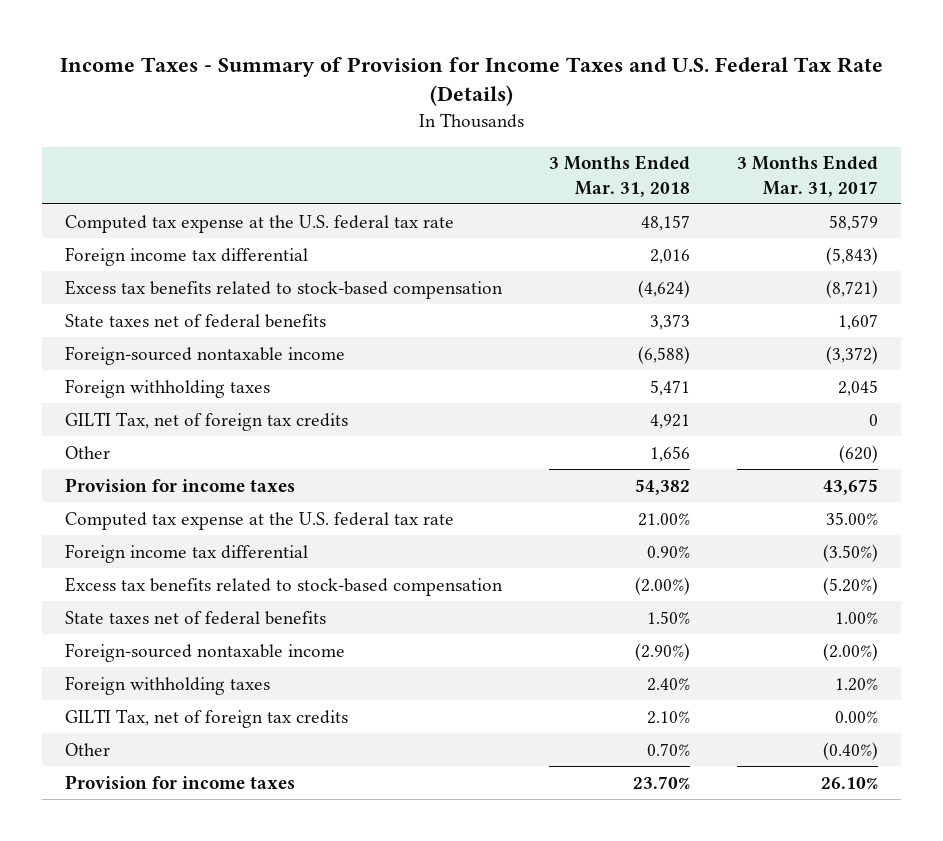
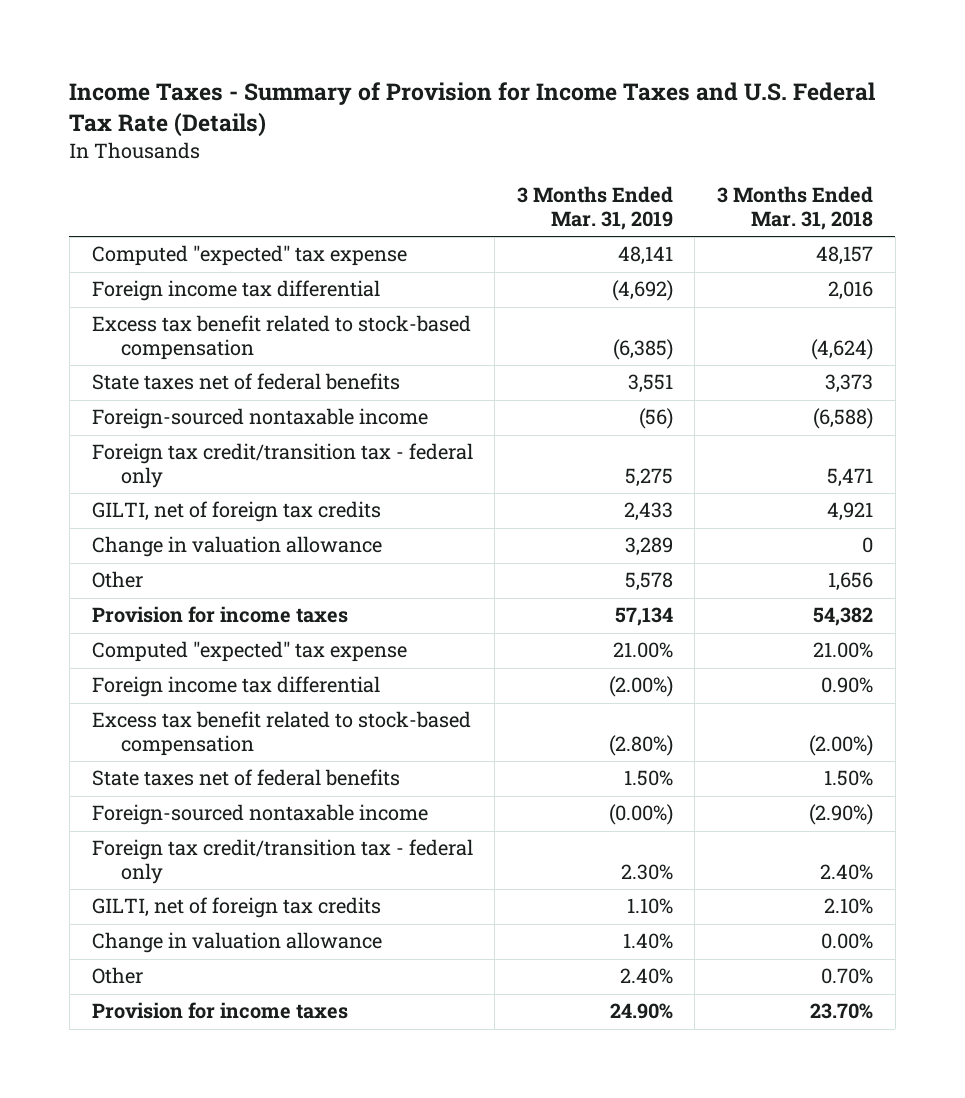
[736,155,878,197] 3 Months Ended Mar. 31, 2017 -> none
none -> [516,186,673,230] 3 Months Ended Mar. 31, 2019
[65,214,455,233] Computed tax expense at the U.S. federal tax rate -> [91,245,407,267] Computed "expected" tax expense
[65,279,504,299] Excess tax benefits related to stock-based compensation -> [91,315,471,360] Excess tax benefit related to stock-based compensation
[65,378,271,398] Foreign withholding taxes -> [91,443,473,488] Foreign tax credit/transition tax - federal only
[65,411,349,431] GILTI Tax, net of foreign tax credits -> [91,501,381,523] GILTI, net of foreign tax credits
none -> [91,536,382,558] Change in valuation allowance
[65,511,455,530] Computed tax expense at the U.S. federal tax rate -> [91,641,407,663] Computed "expected" tax expense
[65,576,504,596] Excess tax benefits related to stock-based compensation -> [91,711,471,756] Excess tax benefit related to stock-based compensation
[65,675,271,695] Foreign withholding taxes -> none
none -> [91,839,473,884] Foreign tax credit/transition tax - federal only
[65,708,349,728] GILTI Tax, net of foreign tax credits -> [91,897,381,919] GILTI, net of foreign tax credits
none -> [91,932,382,954] Change in valuation allowance

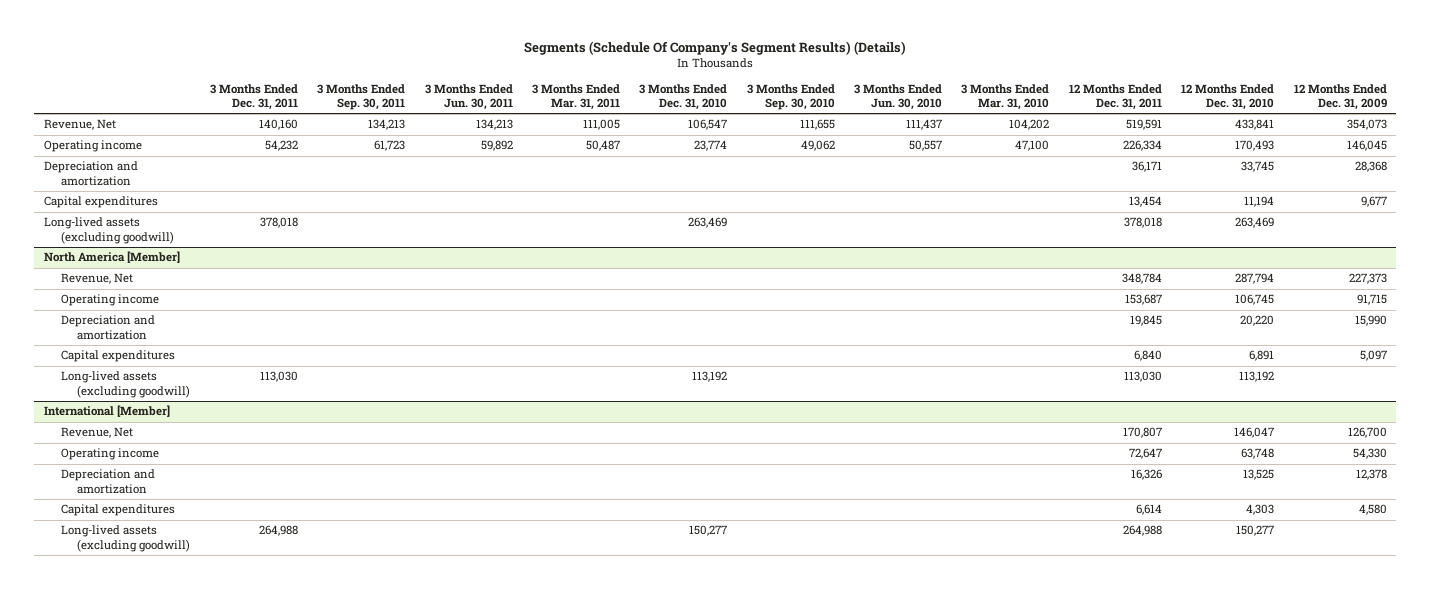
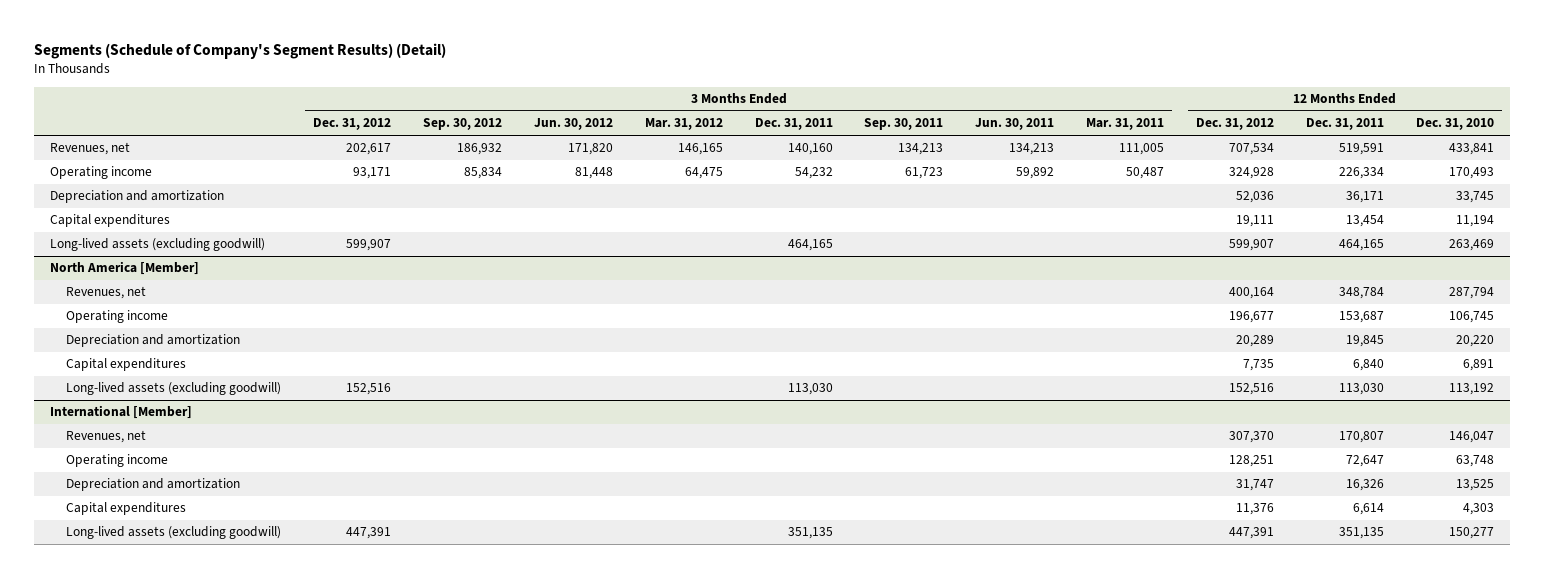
[524,40,907,55] Segments (Schedule Of Company's Segment Results) (Details) -> [34,43,447,60] Segments (Schedule of Company's Segment Results) (Detail)
[639,84,728,111] 3 Months Ended Dec. 31, 2010 -> none
[746,84,835,111] 3 Months Ended Sep. 30, 2010 -> none
[854,84,943,111] 3 Months Ended Jun. 30, 2010 -> none
[961,84,1050,111] 3 Months Ended Mar. 31, 2010 -> none
[1293,84,1387,111] 12 Months Ended Dec. 31, 2009 -> none
none -> [313,118,392,131] Dec. 31, 2012
none -> [422,118,502,131] Sep. 30, 2012
none -> [533,118,613,131] Jun. 30, 2012
none -> [644,118,723,131] Mar. 31, 2012
none -> [1196,118,1275,131] Dec. 31, 2012
[43,119,116,131] Revenue, Net -> [50,142,131,156] Revenues, net
[259,217,298,229] 378,018 -> [787,239,833,252] 464,165
[1123,217,1162,229] 378,018 -> [1338,239,1384,252] 464,165
[60,273,133,285] Revenue, Net -> [66,286,147,300] Revenues, net
[60,427,133,439] Revenue, Net -> [66,430,147,444] Revenues, net
[258,525,298,537] 264,988 -> [787,527,833,540] 351,135
[1122,525,1162,537] 264,988 -> [1338,527,1384,540] 351,135

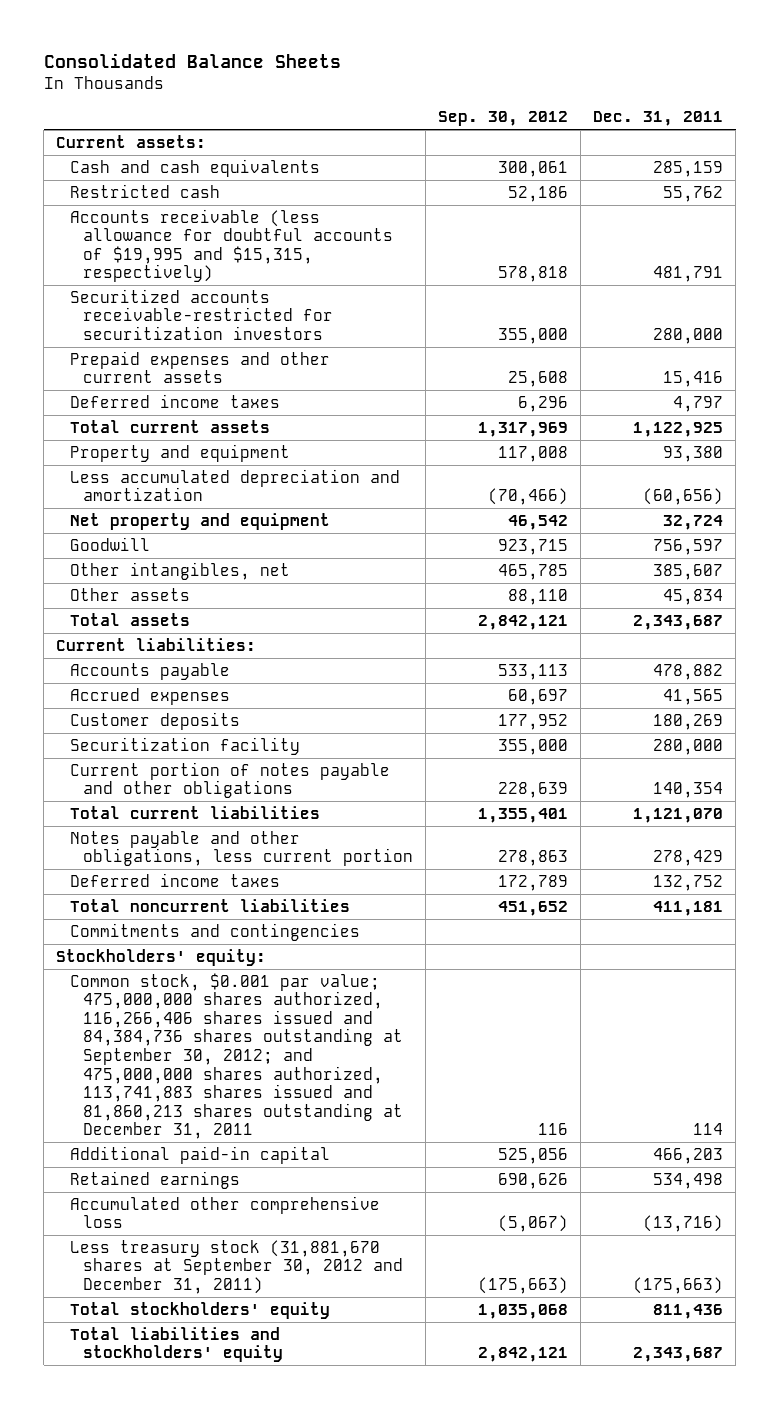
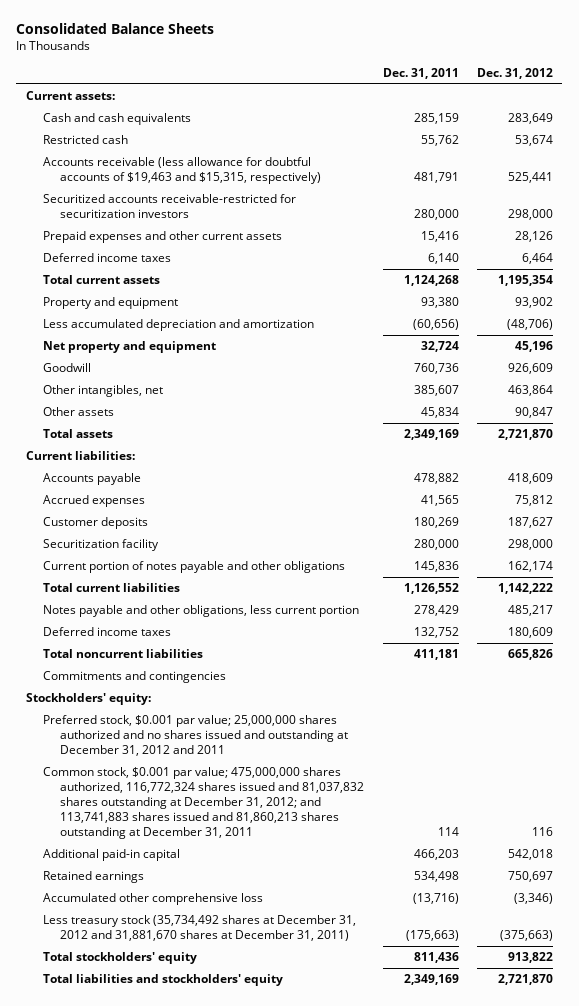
[438,111,569,127] Sep. 30, 2012 -> none
none -> [476,67,553,79] Dec. 31, 2012
[69,208,394,283] Accounts receivable (less allowance for doubtful accounts of $19,995 and $15,315, respectively) -> [42,157,322,185] Accounts receivable (less allowance for doubtful accounts of $19,463 and $15,315, respectively)
[673,395,724,412] 4,797 -> [427,253,459,265] 6,140
[633,421,724,437] 1,122,925 -> [403,275,459,287] 1,124,268
[653,538,724,555] 756,597 -> [413,363,459,375] 760,736
[633,614,724,630] 2,343,687 -> [403,429,459,441] 2,349,169
[653,782,724,799] 140,354 -> [413,561,459,573] 145,836
[633,807,724,823] 1,121,070 -> [403,583,459,595] 1,126,552
none -> [42,715,349,757] Preferred stock, $0.001 par value; 25,000,000 shares authorized and no shares issued and outstanding at December 31, 2012 and 2011
[69,972,404,1140] Common stock, $0.001 par value; 475,000,000 shares authorized, 116,266,406 shares issued and 84,384,736 shares outstanding at September 30, 2012; and 475,000,000 shares authorized, 113,741,883 shares issued and 81,860,213 shares outstanding at December 31, 2011 -> [42,767,365,840] Common stock, $0.001 par value; 475,000,000 shares authorized, 116,772,324 shares issued and 81,037,832 shares outstanding at December 31, 2012; and 113,741,883 shares issued and 81,860,213 shares outstanding at December 31, 2011
[69,1239,404,1294] Less treasury stock (31,881,670 shares at September 30, 2012 and December 31, 2011) -> [42,915,356,942] Less treasury stock (35,734,492 shares at December 31, 2012 and 31,881,670 shares at December 31, 2011)
[633,1347,724,1363] 2,343,687 -> [403,974,459,986] 2,349,169

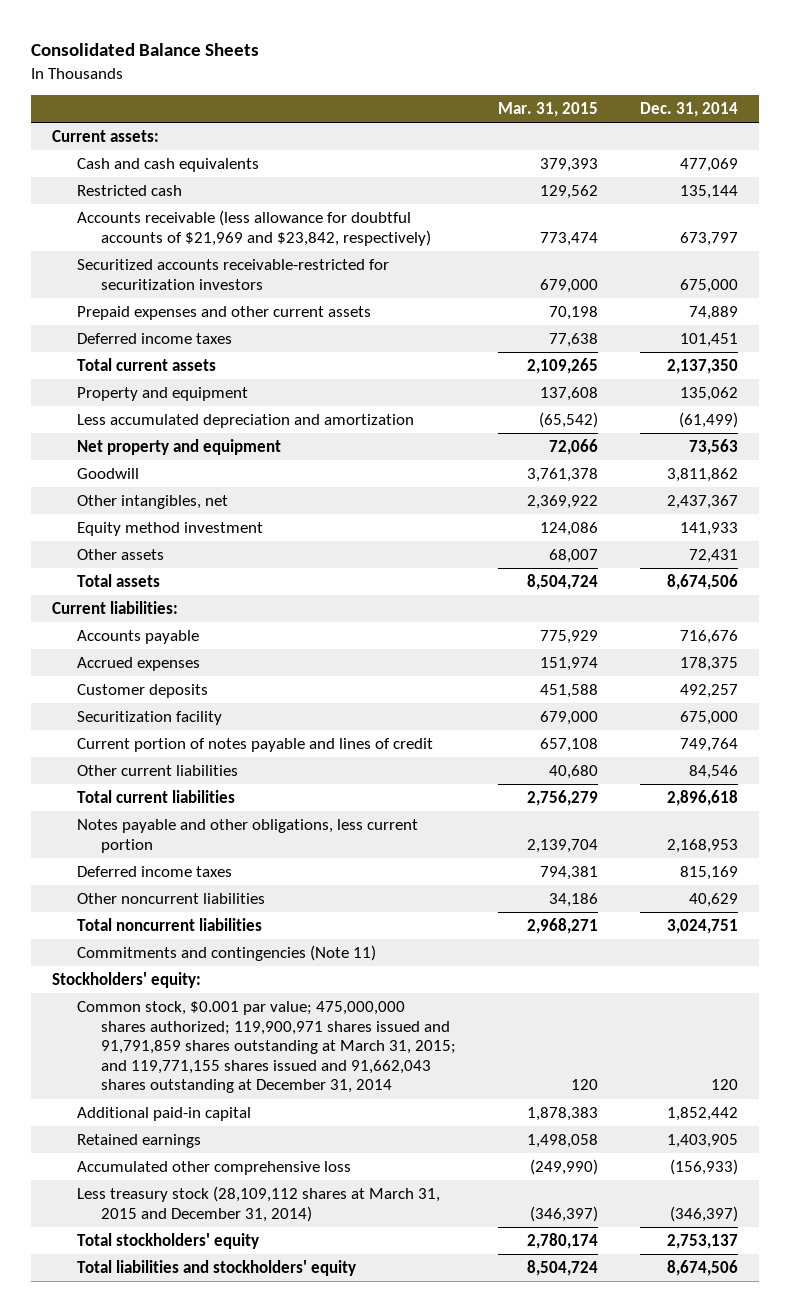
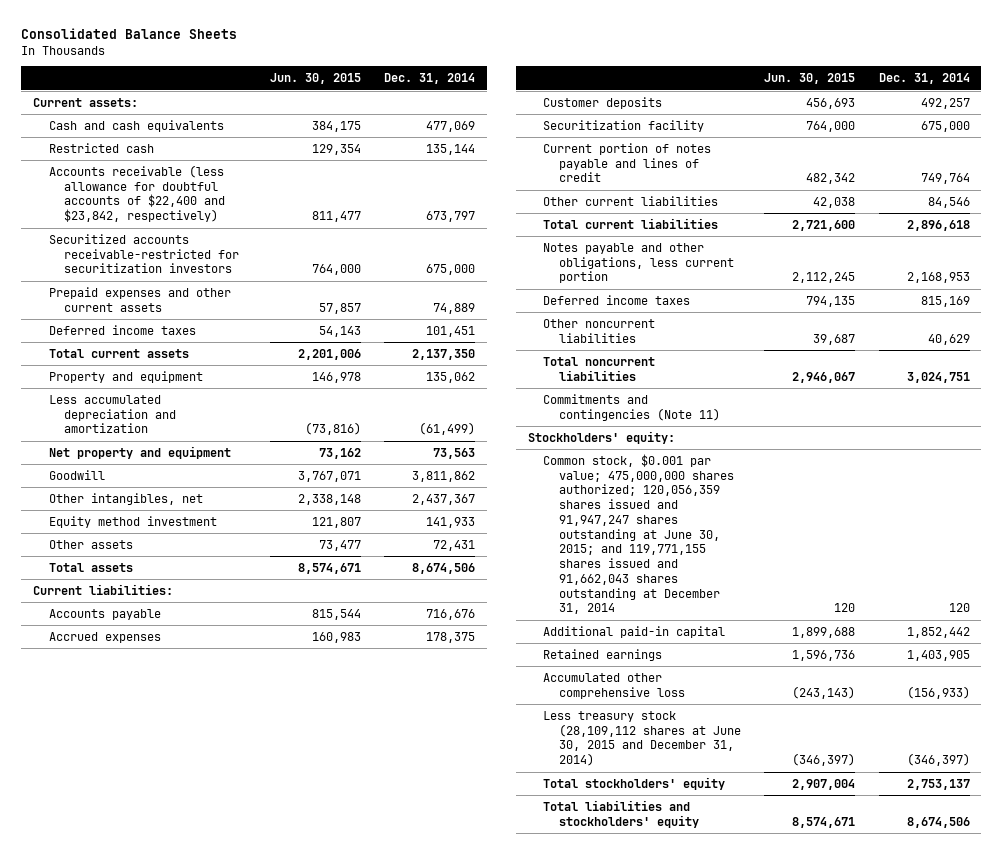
[498,101,599,117] Mar. 31, 2015 -> none
none -> [269,73,361,85] Jun. 30, 2015
[76,209,432,246] Accounts receivable (less allowance for doubtful accounts of $21,969 and $23,842, respectively) -> [48,164,226,223] Accounts receivable (less allowance for doubtful accounts of $22,400 and $23,842, respectively)
[76,1000,457,1094] Common stock, $0.001 par value; 475,000,000 shares authorized; 119,900,971 shares issued and 91,791,859 shares outstanding at March 31, 2015; and 119,771,155 shares issued and 91,662,043 shares outstanding at December 31, 2014 -> [543,453,734,615] Common stock, $0.001 par value; 475,000,000 shares authorized; 120,056,359 shares issued and 91,947,247 shares outstanding at June 30, 2015; and 119,771,155 shares issued and 91,662,043 shares outstanding at December 31, 2014
[76,1185,440,1222] Less treasury stock (28,109,112 shares at March 31, 2015 and December 31, 2014) -> [543,710,741,767] Less treasury stock (28,109,112 shares at June 30, 2015 and December 31, 2014)

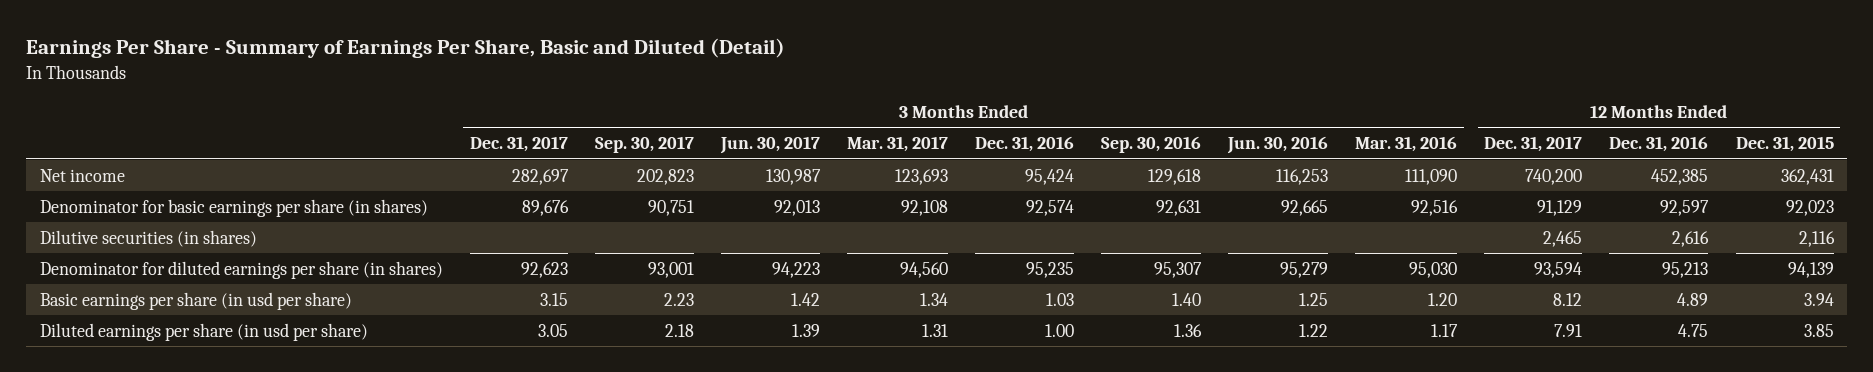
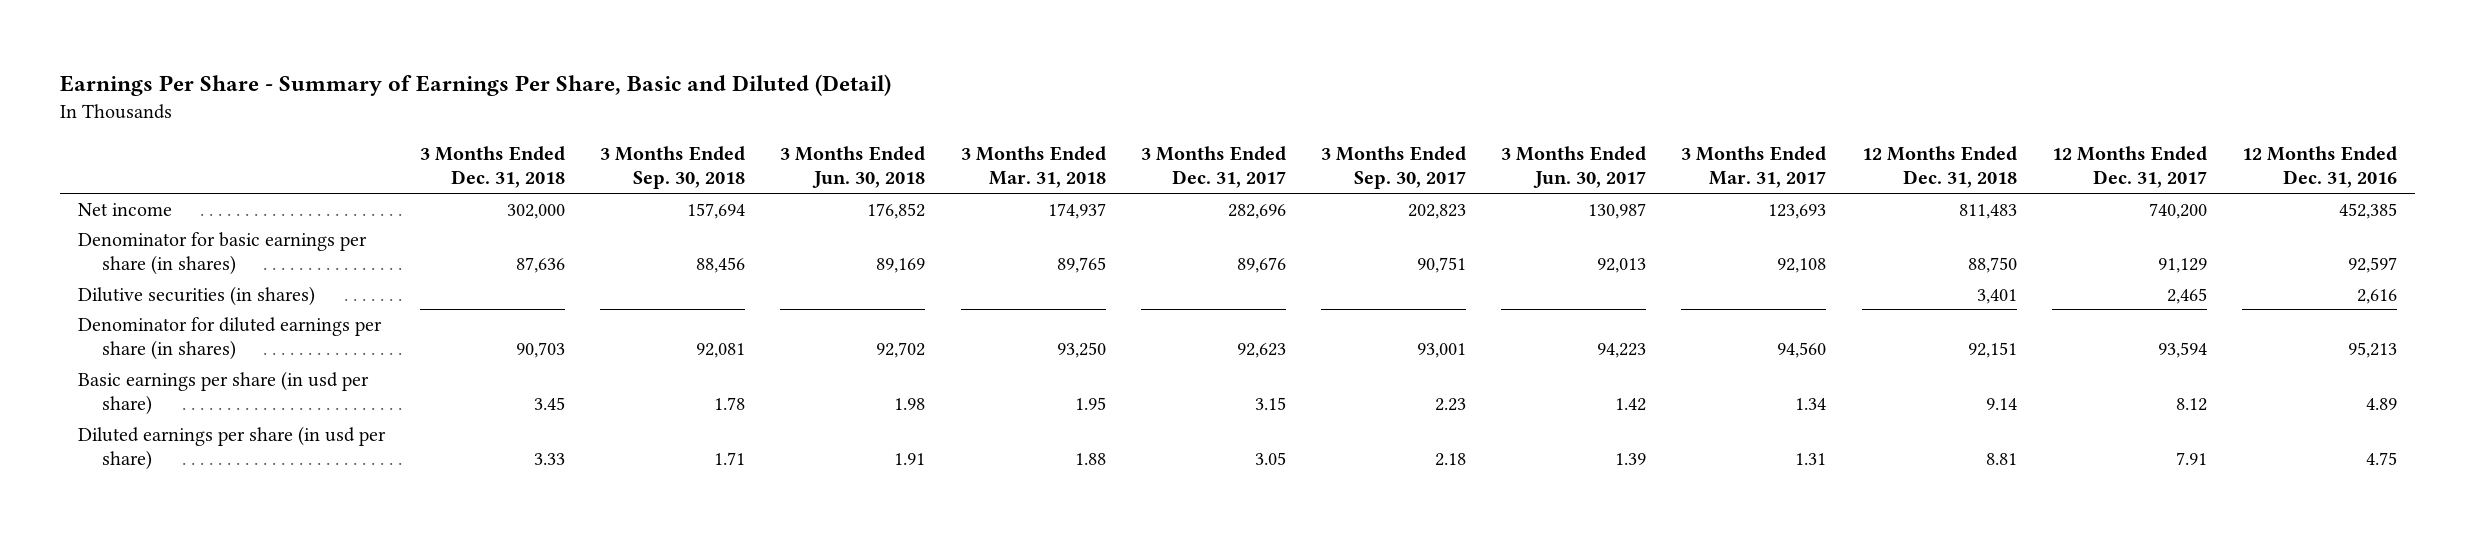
[975,136,1075,153] Dec. 31, 2016 -> none
[1101,136,1202,154] Sep. 30, 2016 -> none
[1227,136,1329,155] Jun. 30, 2016 -> none
[1355,136,1458,153] Mar. 31, 2016 -> none
[1735,136,1834,153] Dec. 31, 2015 -> none
none -> [419,146,565,189] 3 Months Ended Dec. 31, 2018
none -> [600,146,746,190] 3 Months Ended Sep. 30, 2018
none -> [780,146,926,189] 3 Months Ended Jun. 30, 2018
none -> [960,146,1106,189] 3 Months Ended Mar. 31, 2018
none -> [1861,146,2017,189] 12 Months Ended Dec. 31, 2018
[511,168,569,185] 282,697 -> [1227,203,1286,219] 282,696

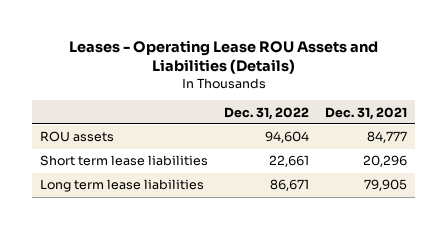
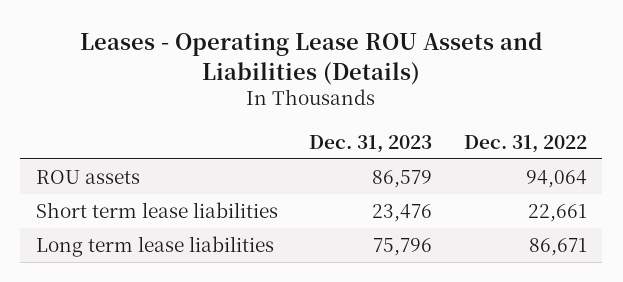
[325,106,408,120] Dec. 31, 2021 -> none
none -> [309,134,433,153] Dec. 31, 2023
[265,131,310,144] 94,604 -> [525,170,587,189] 94,064

